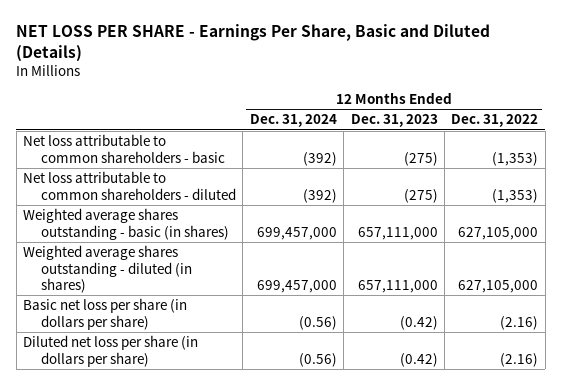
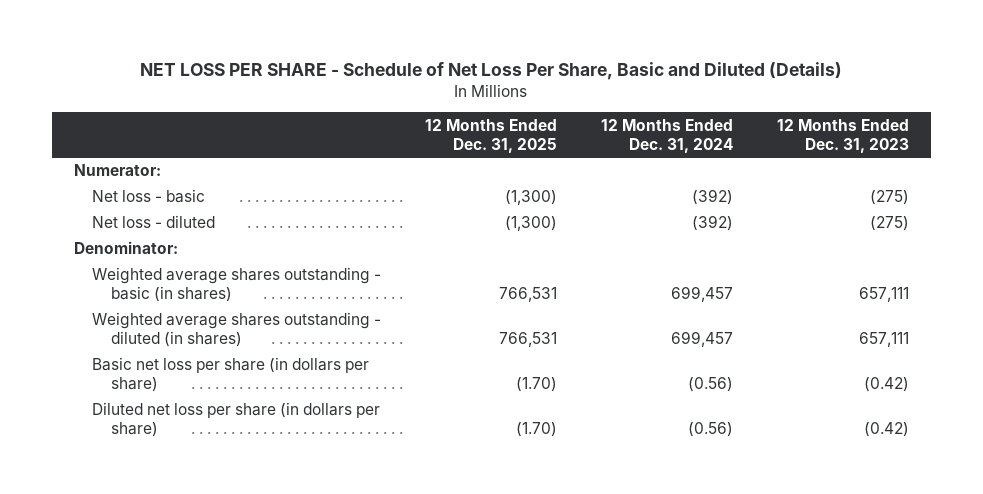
[16,24,491,62] NET LOSS PER SHARE - Earnings Per Share, Basic and Diluted (Details) -> [140,62,843,81] NET LOSS PER SHARE - Schedule of Net Loss Per Share, Basic and Diluted (Details)
[451,114,539,128] Dec. 31, 2022 -> none
none -> [425,118,558,153] 12 Months Ended Dec. 31, 2025
none -> [74,164,162,177] Numerator:
[23,133,226,163] Net loss attributable to common shareholders - basic -> [92,189,206,204] Net loss - basic
[23,170,237,200] Net loss attributable to common shareholders - diluted -> [92,215,216,229] Net loss - diluted
none -> [74,241,179,255] Denominator:
[256,226,337,240] 699,457,000 -> [670,286,733,303] 699,457
[357,226,438,240] 657,111,000 -> [858,287,909,303] 657,111
[256,280,337,294] 699,457,000 -> [670,331,733,348] 699,457
[357,280,438,294] 657,111,000 -> [858,332,909,348] 657,111

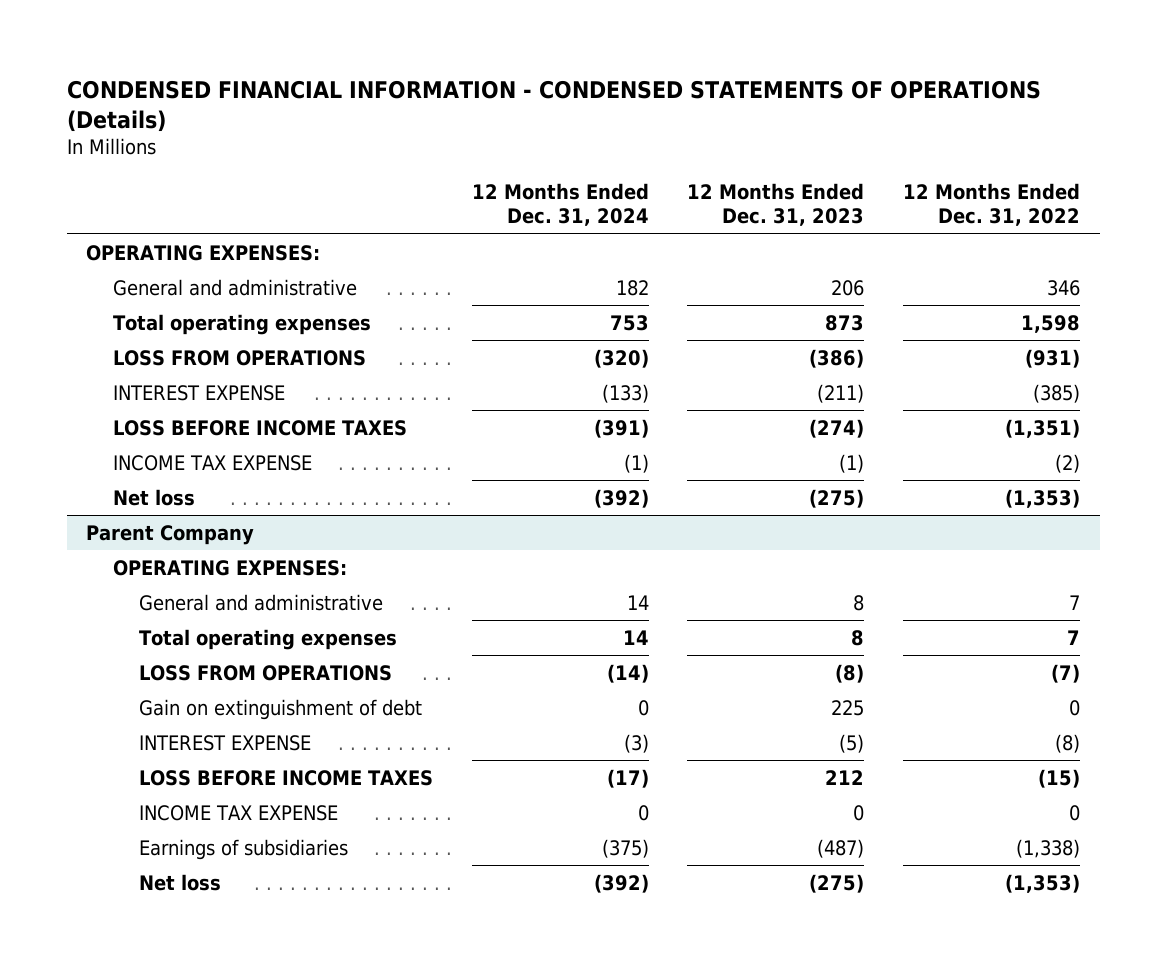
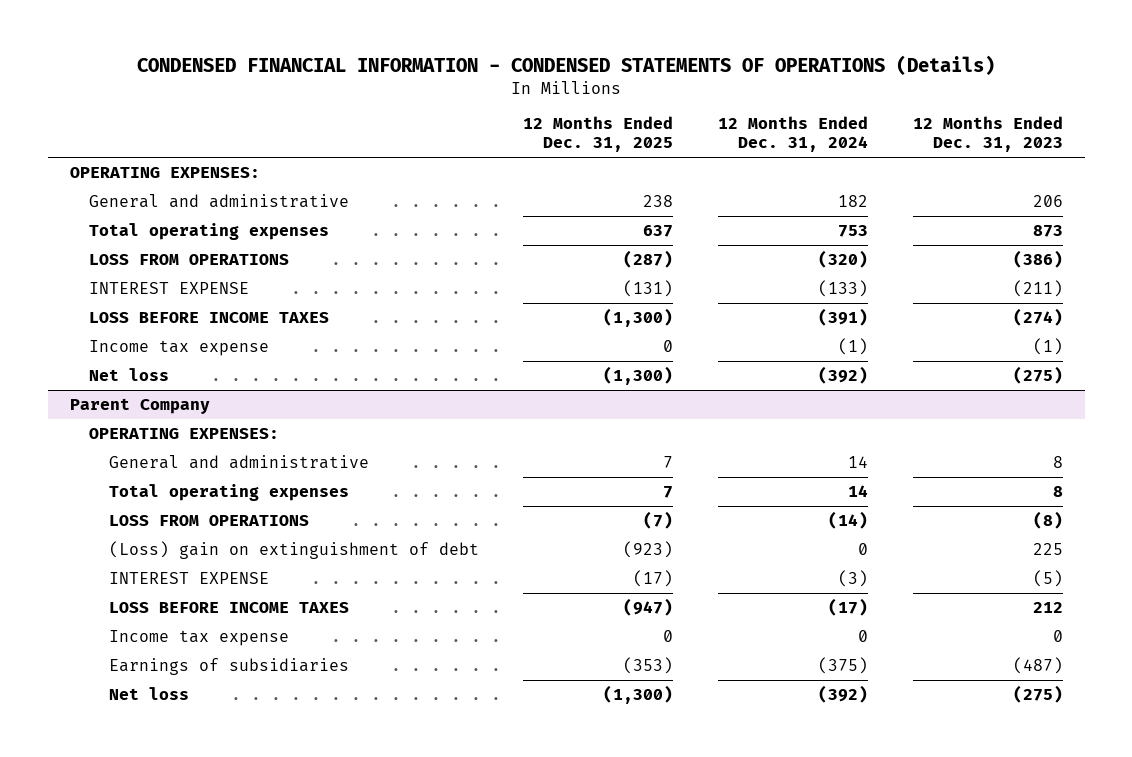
[903,182,1081,227] 12 Months Ended Dec. 31, 2022 -> none
none -> [523,116,674,153] 12 Months Ended Dec. 31, 2025
[112,454,312,471] INCOME TAX EXPENSE -> [89,339,270,356] Income tax expense
[139,698,423,720] Gain on extinguishment of debt -> [108,540,479,559] (Loss) gain on extinguishment of debt
[139,804,339,821] INCOME TAX EXPENSE -> [108,629,289,646] Income tax expense

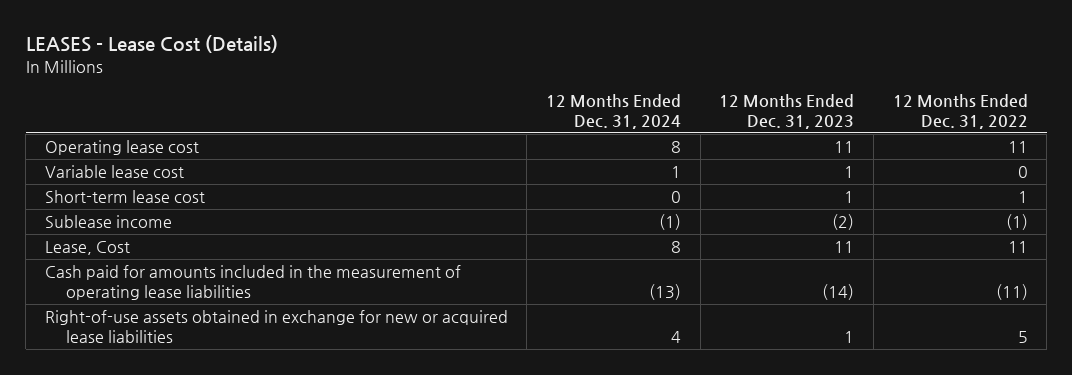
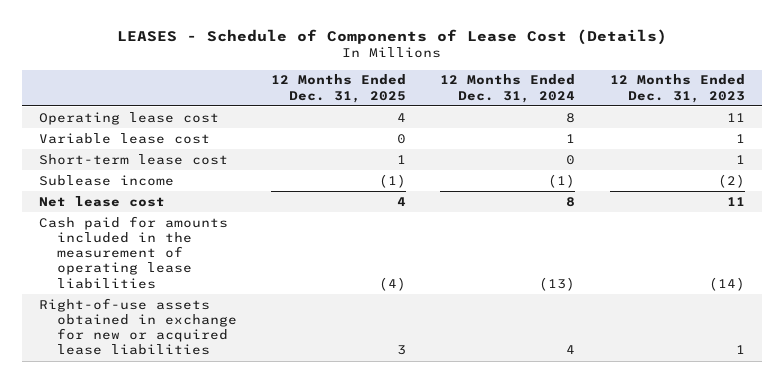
[25,35,278,54] LEASES - Lease Cost (Details) -> [116,28,667,45] LEASES - Schedule of Components of Lease Cost (Details)
[892,94,1028,129] 12 Months Ended Dec. 31, 2022 -> none
none -> [271,74,407,103] 12 Months Ended Dec. 31, 2025
[44,241,130,256] Lease, Cost -> [38,195,165,207] Net lease cost

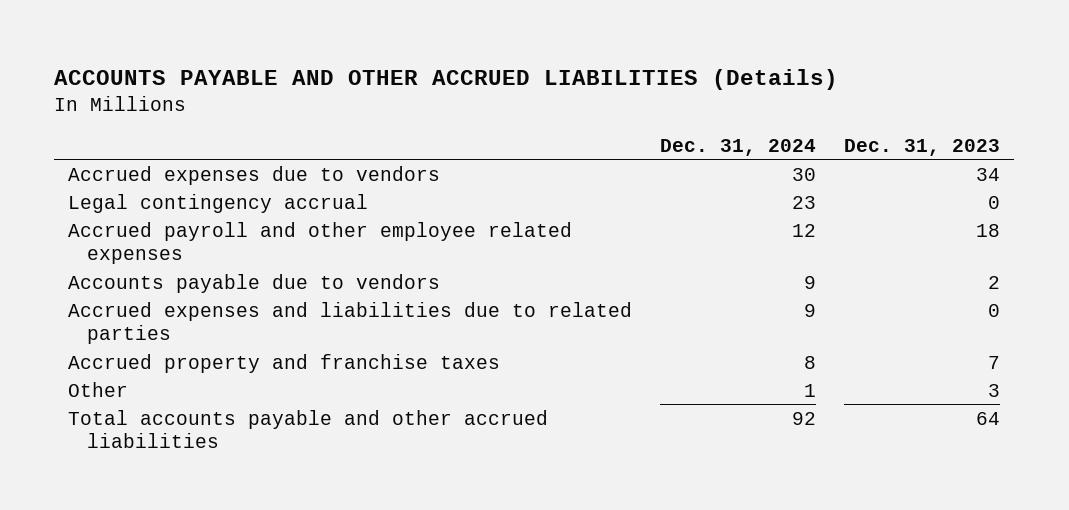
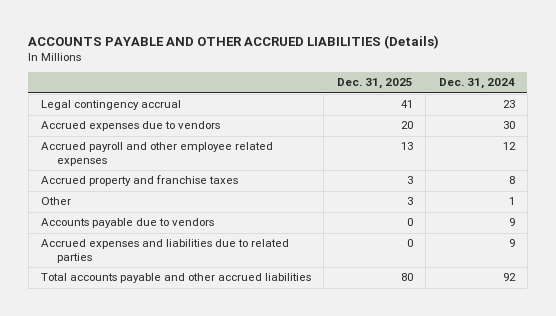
[844,138,1001,156] Dec. 31, 2023 -> none
none -> [336,78,413,90] Dec. 31, 2025
[68,165,441,185] Accrued expenses due to vendors -> [40,121,220,132] Accrued expenses due to vendors
[68,273,441,293] Accounts payable due to vendors -> [40,218,214,229] Accounts payable due to vendors
[68,301,633,344] Accrued expenses and liabilities due to related parties -> [40,239,289,263] Accrued expenses and liabilities due to related parties

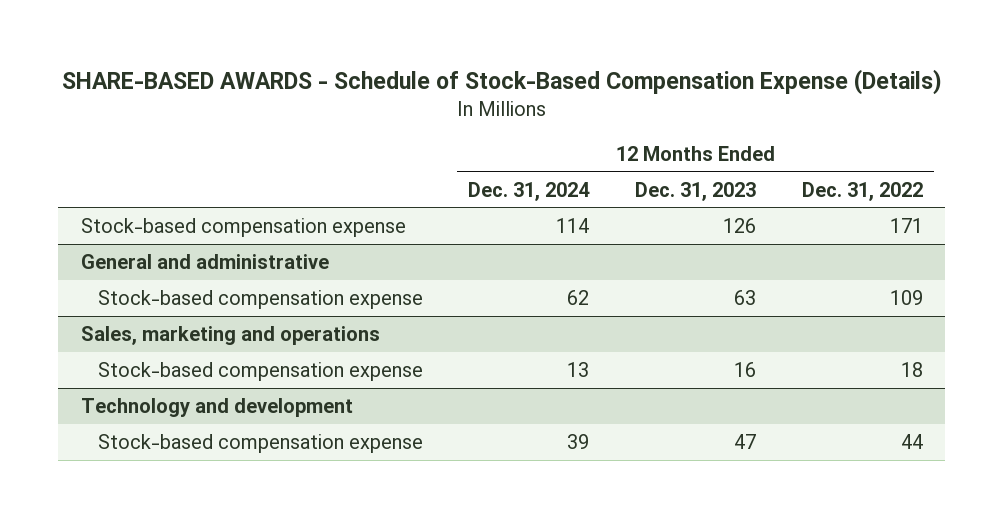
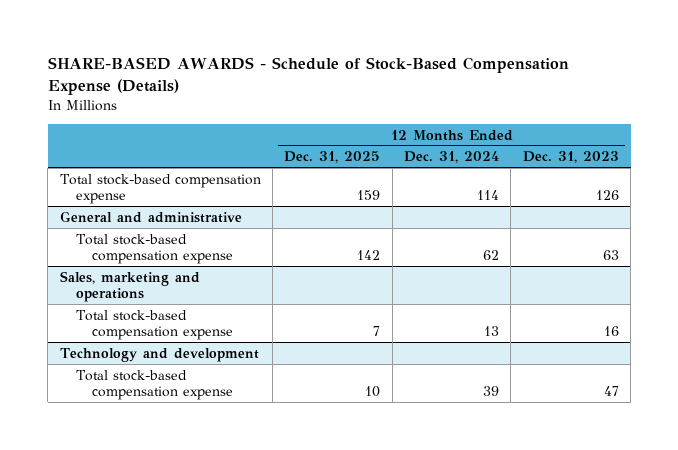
[801,181,923,201] Dec. 31, 2022 -> none
none -> [284,151,381,164] Dec. 31, 2025
[80,217,406,237] Stock-based compensation expense -> [59,173,261,204] Total stock-based compensation expense
[97,289,423,309] Stock-based compensation expense -> [75,233,233,264] Total stock-based compensation expense
[97,361,423,381] Stock-based compensation expense -> [75,309,233,340] Total stock-based compensation expense
[97,433,423,453] Stock-based compensation expense -> [75,369,233,400] Total stock-based compensation expense

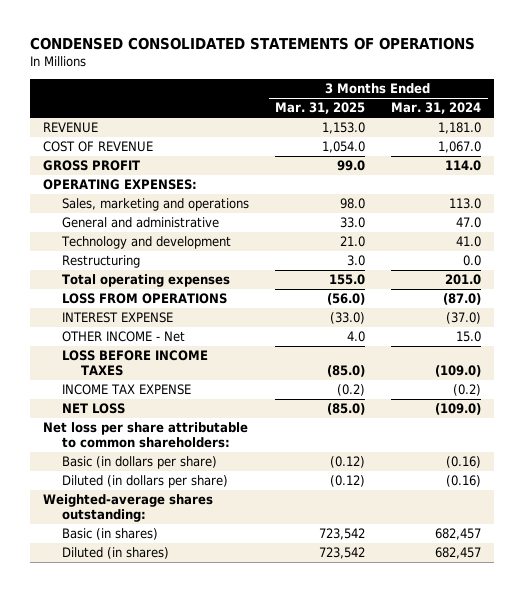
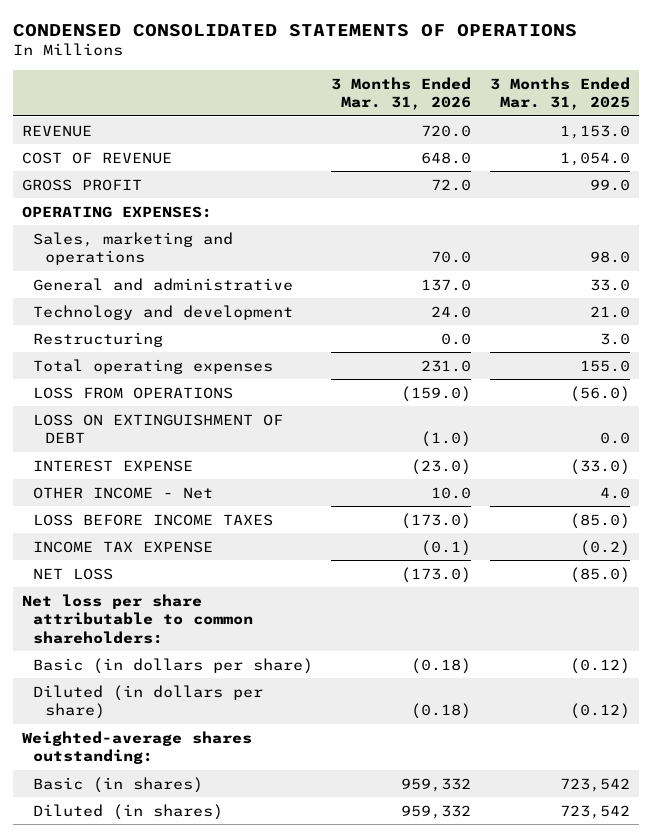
[391,102,482,115] Mar. 31, 2024 -> none
none -> [331,76,472,110] 3 Months Ended Mar. 31, 2026
none -> [33,413,284,444] LOSS ON EXTINGUISHMENT OF DEBT

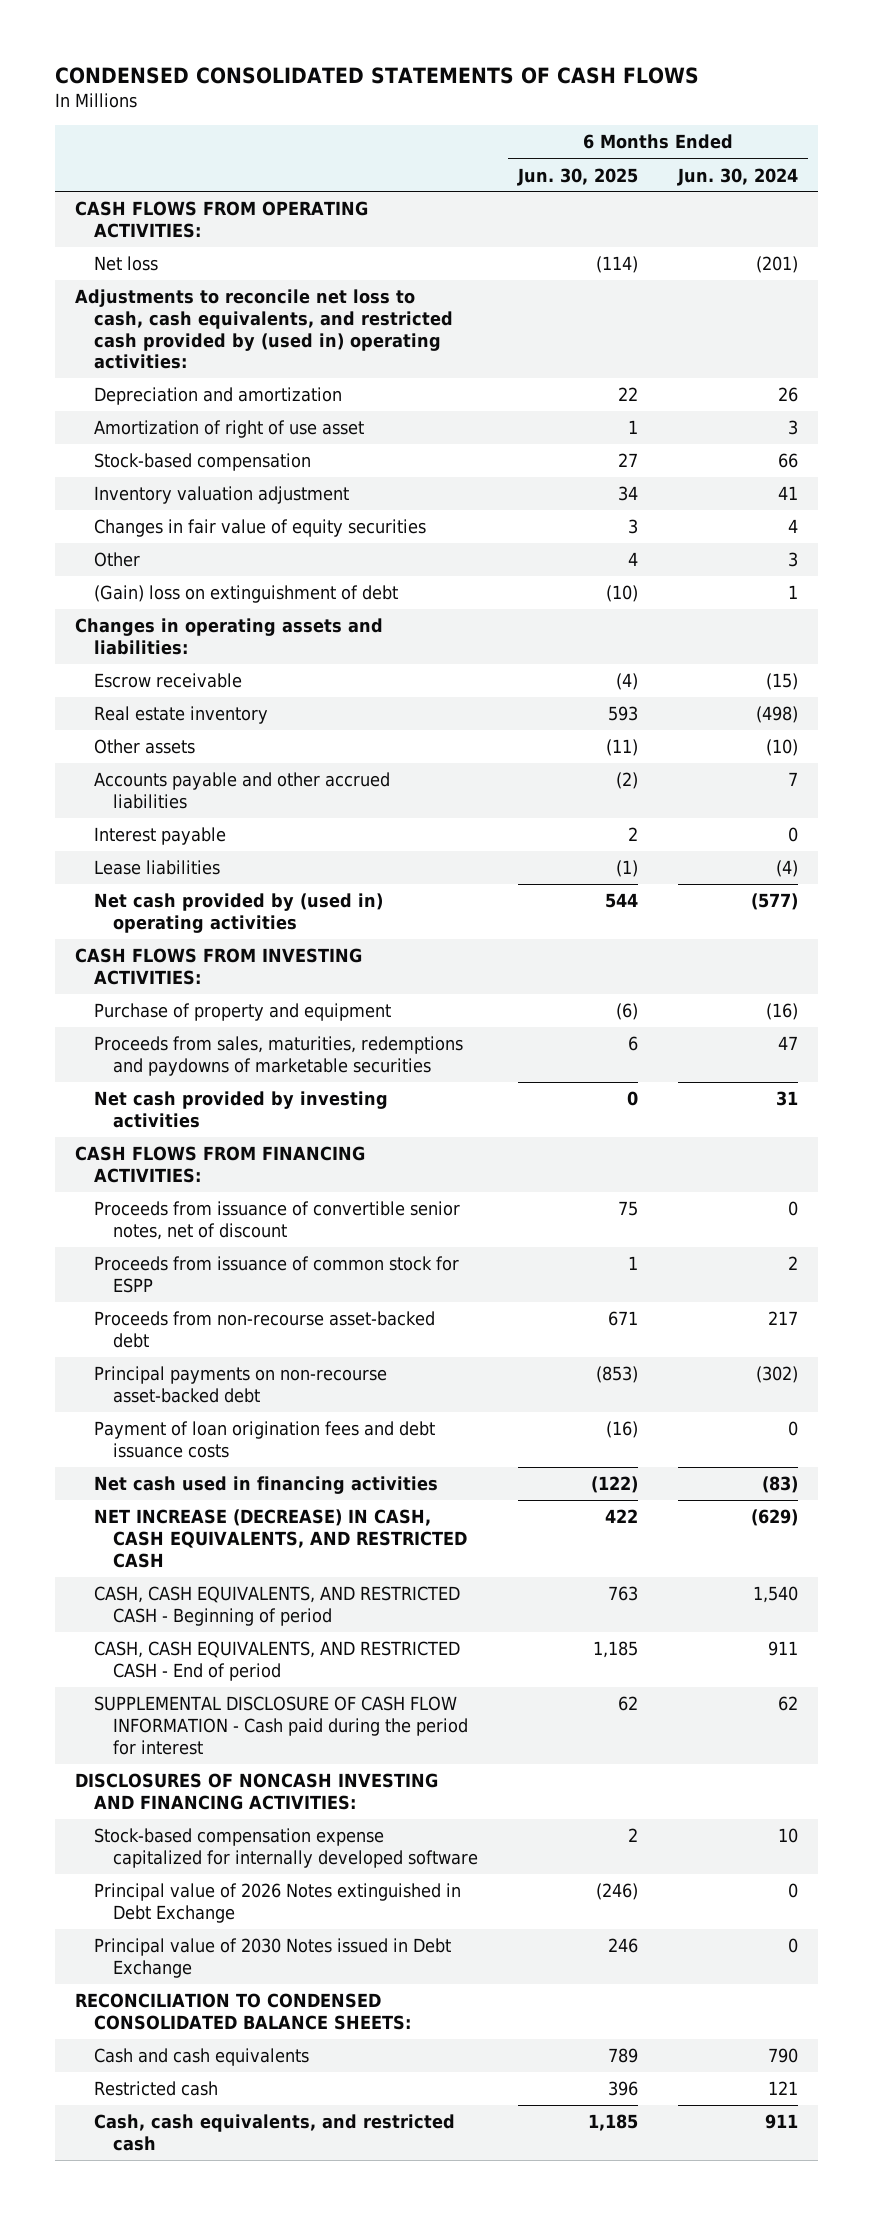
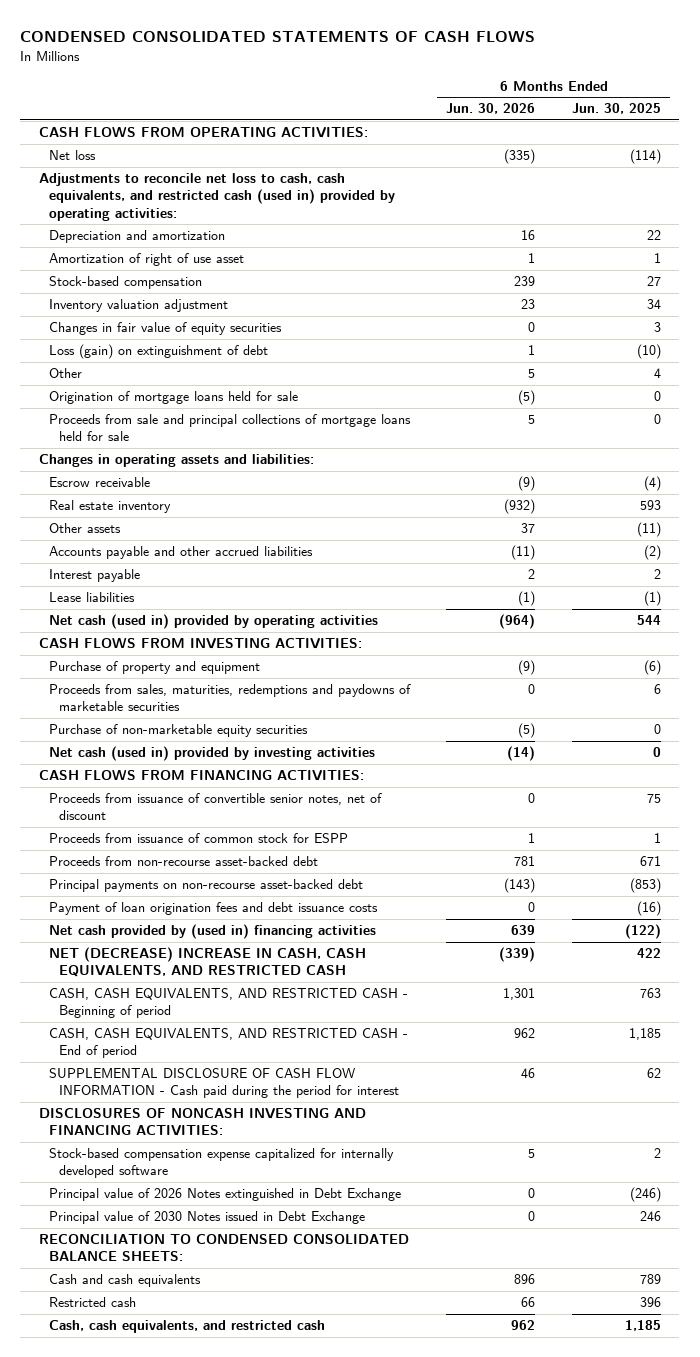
[676,167,798,186] Jun. 30, 2024 -> none
none -> [446,103,536,115] Jun. 30, 2026
[75,289,453,370] Adjustments to reconcile net loss to cash, cash equivalents, and restricted cash provided by (used in) operating activities: -> [38,173,395,221] Adjustments to reconcile net loss to cash, cash equivalents, and restricted cash (used in) provided by operating activities:
none -> [48,344,268,360] Loss (gain) on extinguishment of debt
[93,585,398,604] (Gain) loss on extinguishment of debt -> none
none -> [48,391,298,405] Origination of mortgage loans held for sale
none -> [48,414,411,442] Proceeds from sale and principal collections of mortgage loans held for sale
[93,893,383,933] Net cash provided by (used in) operating activities -> [48,614,378,630] Net cash (used in) provided by operating activities
none -> [48,724,308,738] Purchase of non-marketable equity securities
[93,1091,388,1128] Net cash provided by investing activities -> [48,746,375,762] Net cash (used in) provided by investing activities
[93,1476,438,1495] Net cash used in financing activities -> [48,924,376,940] Net cash provided by (used in) financing activities
[93,1509,467,1568] NET INCREASE (DECREASE) IN CASH, CASH EQUIVALENTS, AND RESTRICTED CASH -> [48,947,366,978] NET (DECREASE) INCREASE IN CASH, CASH EQUIVALENTS, AND RESTRICTED CASH

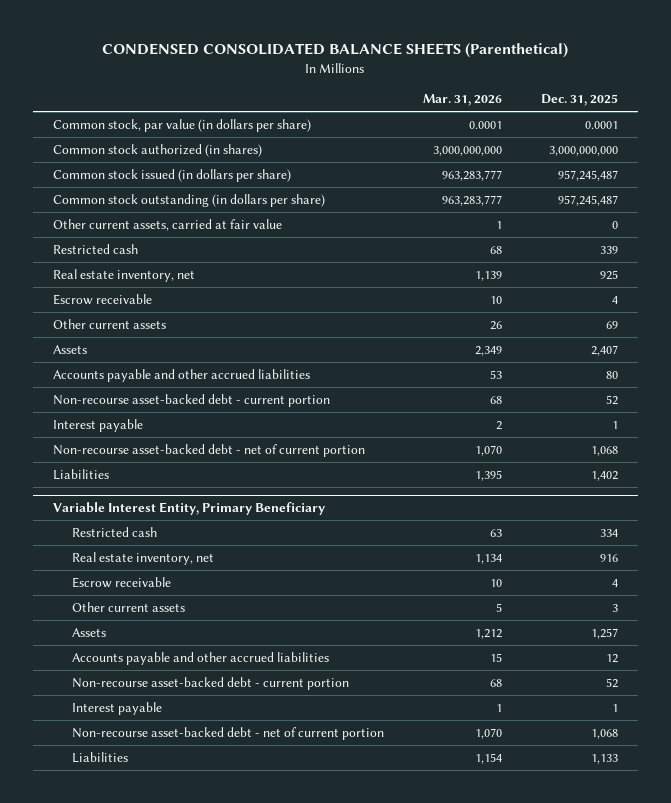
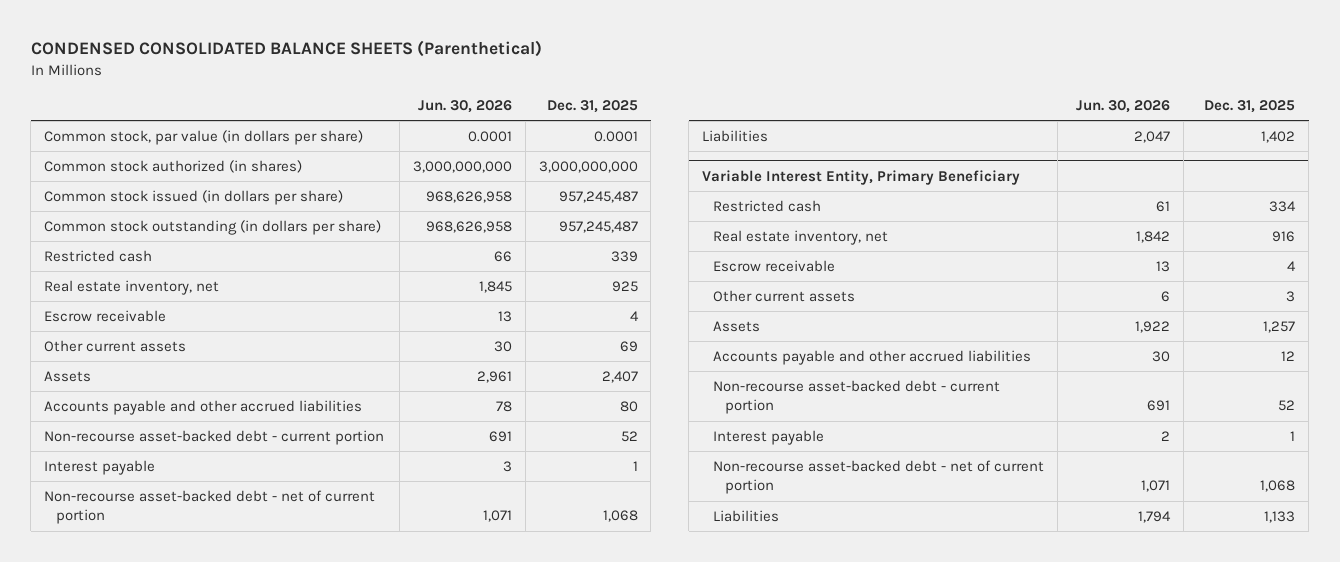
[423,94,503,107] Mar. 31, 2026 -> none
none -> [418,99,513,113] Jun. 30, 2026
[52,218,282,231] Other current assets, carried at fair value -> none

